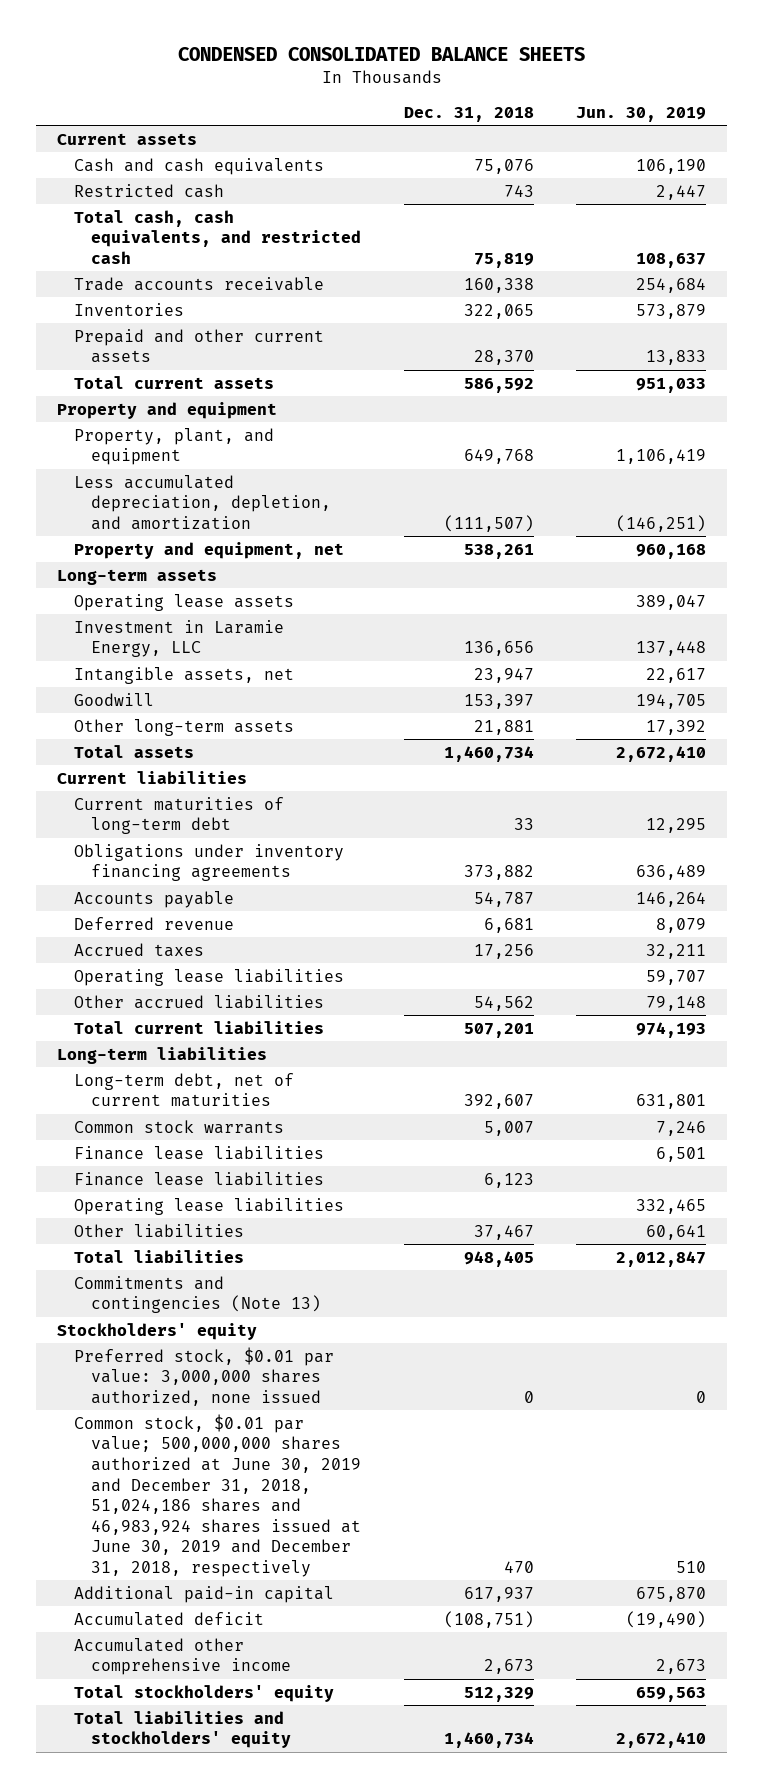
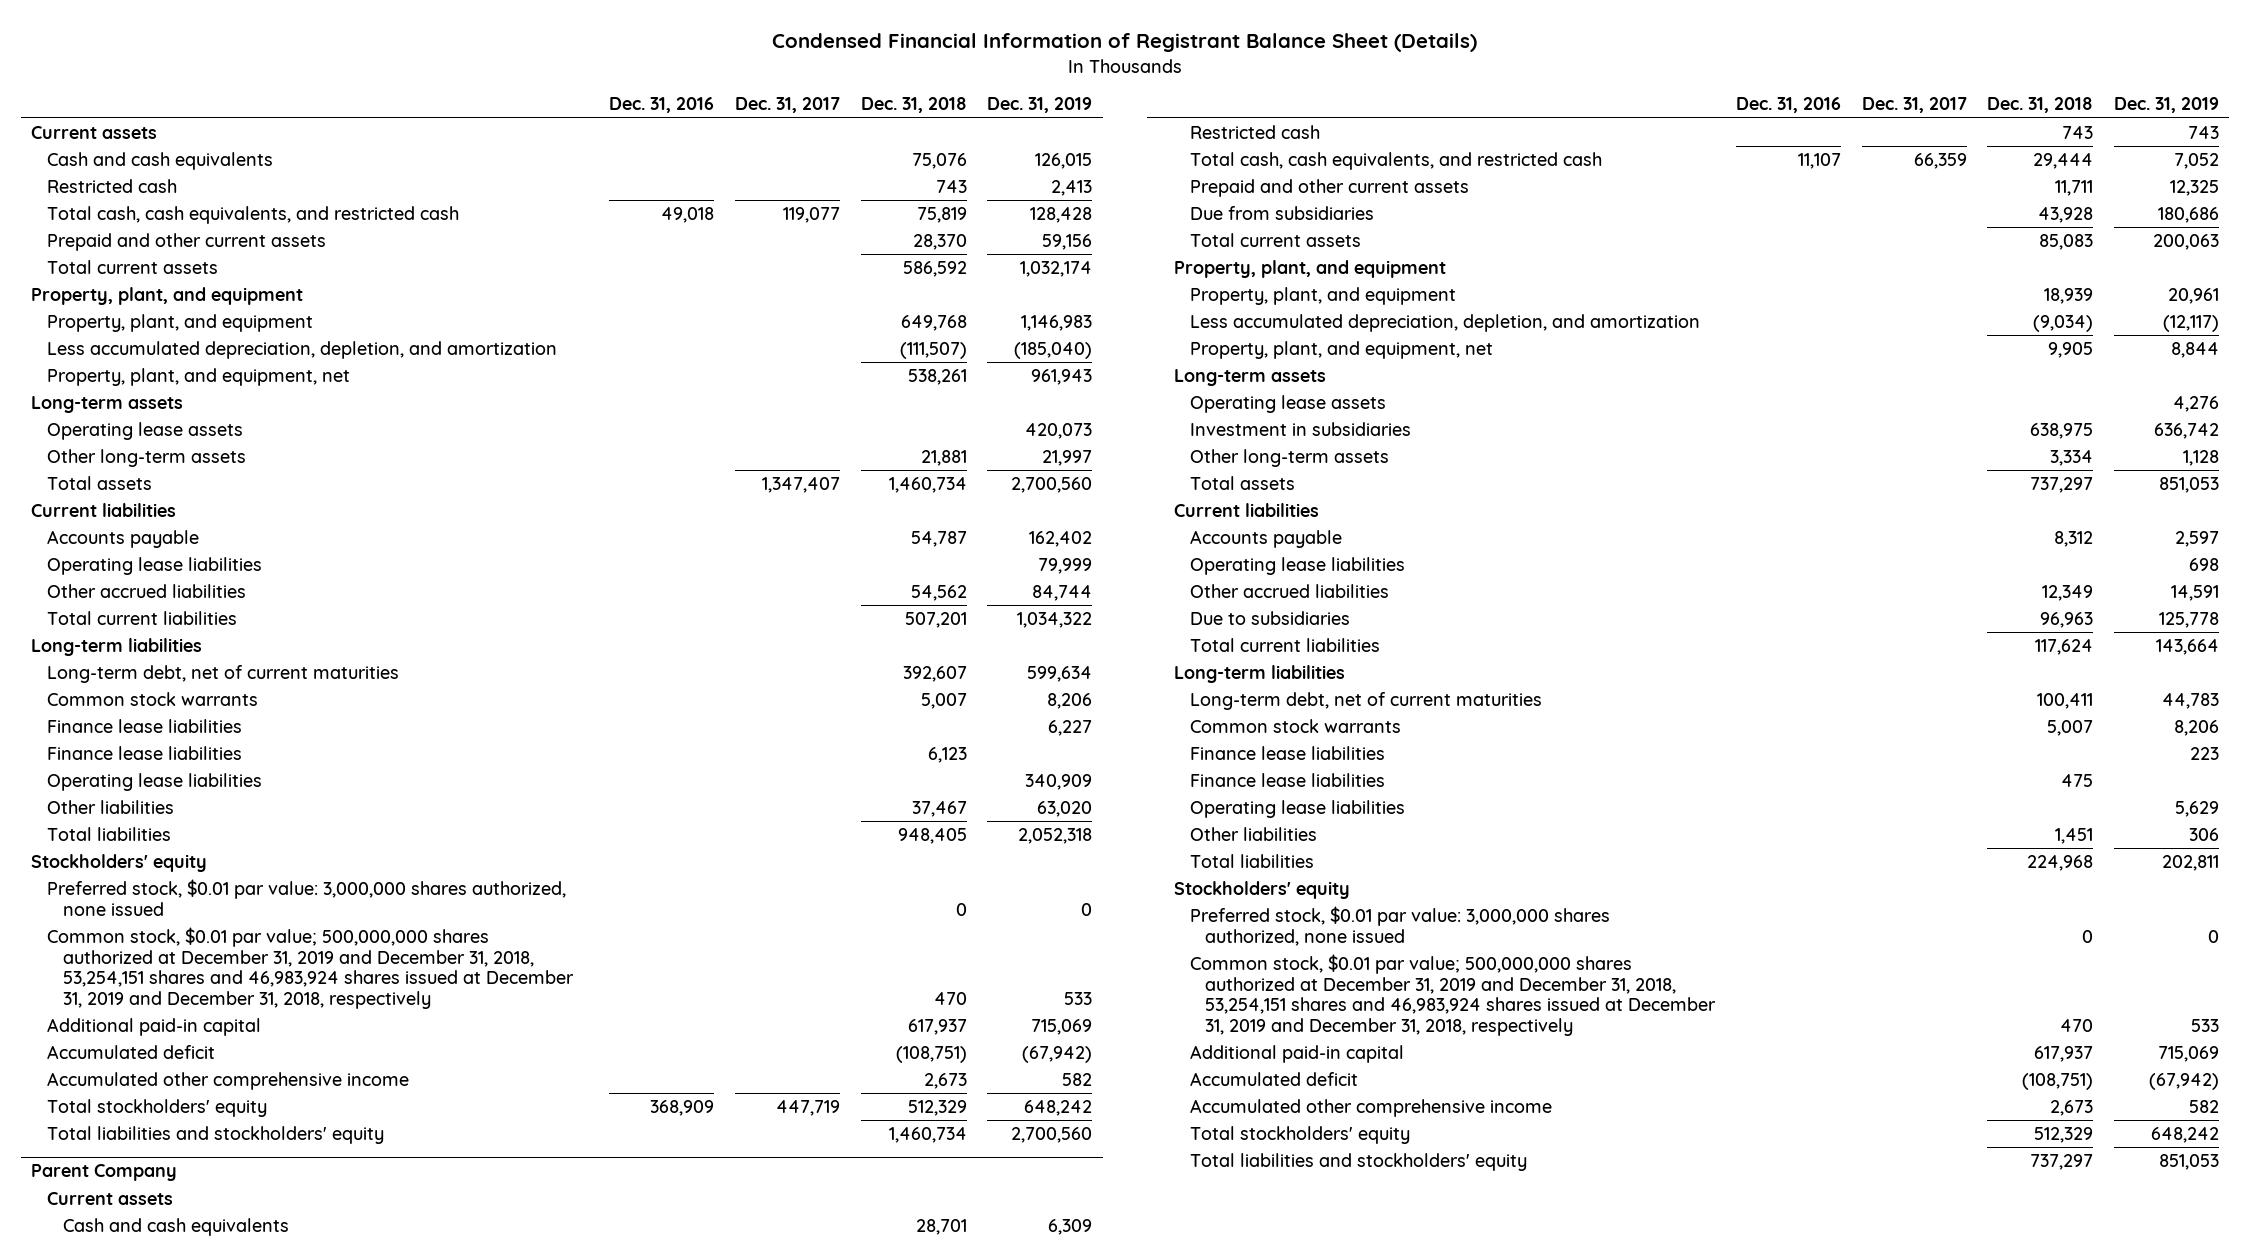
[177,47,585,62] CONDENSED CONSOLIDATED BALANCE SHEETS -> [772,33,1478,53] Condensed Financial Information of Registrant Balance Sheet (Details)
[576,106,707,122] Jun. 30, 2019 -> none
none -> [609,97,715,114] Dec. 31, 2016
none -> [735,97,841,114] Dec. 31, 2017
none -> [987,97,1093,114] Dec. 31, 2019
[74,276,325,291] Trade accounts receivable -> none
[74,302,185,316] Inventories -> none
[57,401,278,419] Property and equipment -> [31,287,304,306] Property, plant, and equipment
[74,541,345,559] Property and equipment, net -> [46,368,350,387] Property, plant, and equipment, net
[74,619,285,658] Investment in Laramie Energy, LLC -> none
[74,666,295,684] Intangible assets, net -> none
[74,692,155,706] Goodwill -> none
[74,796,285,835] Current maturities of long-term debt -> none
[74,843,345,882] Obligations under inventory financing agreements -> none
[74,916,235,930] Deferred revenue -> none
[74,942,205,957] Accrued taxes -> none
[74,1275,322,1314] Commitments and contingencies (Note 13) -> none
[74,1413,362,1578] Common stock, $0.01 par value; 500,000,000 shares authorized at June 30, 2019 and December 31, 2018, 51,024,186 shares and 46,983,924 shares issued at June 30, 2019 and December 31, 2018, respectively -> [46,927,574,1010] Common stock, $0.01 par value; 500,000,000 shares authorized at December 31, 2019 and December 31, 2018, 53,254,151 shares and 46,983,924 shares issued at December 31, 2019 and December 31, 2018, respectively
none -> [31,1164,178,1182] Parent Company
none -> [46,1192,173,1206] Current assets
none -> [62,1218,289,1237] Cash and cash equivalents
none -> [1189,125,1320,140] Restricted cash
none -> [1189,152,1602,171] Total cash, cash equivalents, and restricted cash
none -> [1189,179,1469,198] Prepaid and other current assets
none -> [1189,206,1374,221] Due from subsidiaries
none -> [1189,233,1361,248] Total current assets
none -> [1173,260,1446,279] Property, plant, and equipment
none -> [1189,287,1456,306] Property, plant, and equipment
none -> [1189,314,1700,333] Less accumulated depreciation, depletion, and amortization
none -> [1189,341,1493,360] Property, plant, and equipment, net
none -> [1173,369,1326,387] Long-term assets
none -> [1189,395,1386,414] Operating lease assets
none -> [1189,422,1411,437] Investment in subsidiaries
none -> [1189,449,1389,468] Other long-term assets
none -> [1189,476,1295,491] Total assets
none -> [1173,503,1319,518] Current liabilities
none -> [1189,530,1342,549] Accounts payable
none -> [1189,557,1405,576] Operating lease liabilities
none -> [1189,584,1389,599] Other accrued liabilities
none -> [1189,611,1350,626] Due to subsidiaries
none -> [1189,638,1380,653] Total current liabilities
none -> [1173,665,1345,684] Long-term liabilities
none -> [1189,692,1542,711] Long-term debt, net of current maturities
none -> [1189,719,1401,734] Common stock warrants
none -> [1189,746,1385,761] Finance lease liabilities
none -> [1189,773,1385,788] Finance lease liabilities
none -> [1189,800,1405,819] Operating lease liabilities
none -> [1189,827,1317,842] Other liabilities
none -> [1189,854,1314,869] Total liabilities
none -> [1173,881,1350,900] Stockholders' equity
none -> [1189,906,1610,946] Preferred stock, $0.01 par value: 3,000,000 shares authorized, none issued
none -> [1189,954,1717,1037] Common stock, $0.01 par value; 500,000,000 shares authorized at December 31, 2019 and December 31, 2018, 53,254,151 shares and 46,983,924 shares issued at December 31, 2019 and December 31, 2018, respectively
none -> [1189,1045,1404,1064] Additional paid-in capital
none -> [1189,1072,1358,1087] Accumulated deficit
none -> [1189,1099,1552,1118] Accumulated other comprehensive income
none -> [1189,1126,1410,1145] Total stockholders' equity
none -> [1189,1153,1527,1172] Total liabilities and stockholders' equity

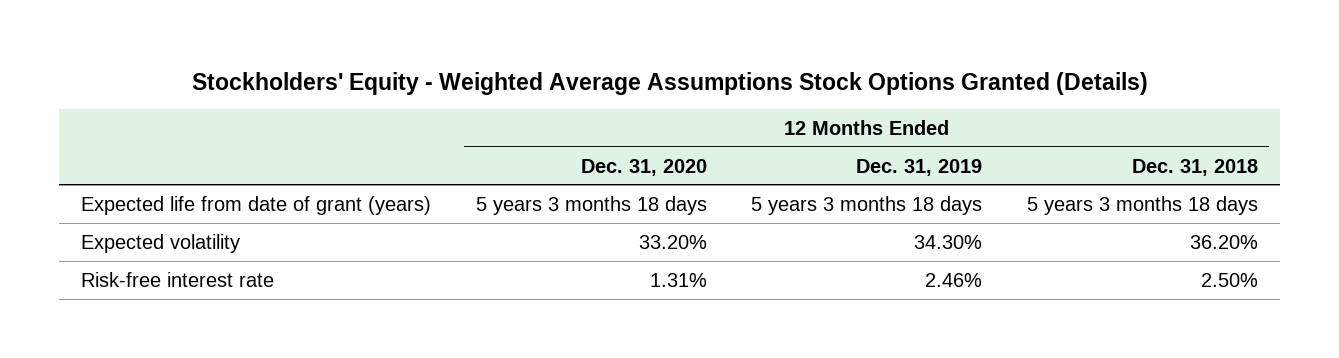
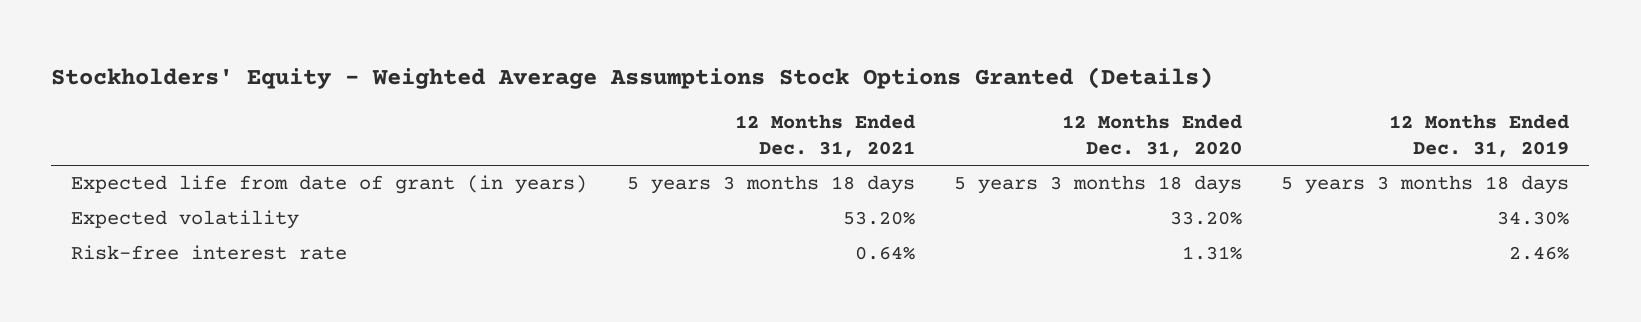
[1132,158,1259,176] Dec. 31, 2018 -> none
none -> [734,113,915,157] 12 Months Ended Dec. 31, 2021
[80,195,431,215] Expected life from date of grant (years) -> [71,175,588,195] Expected life from date of grant (in years)

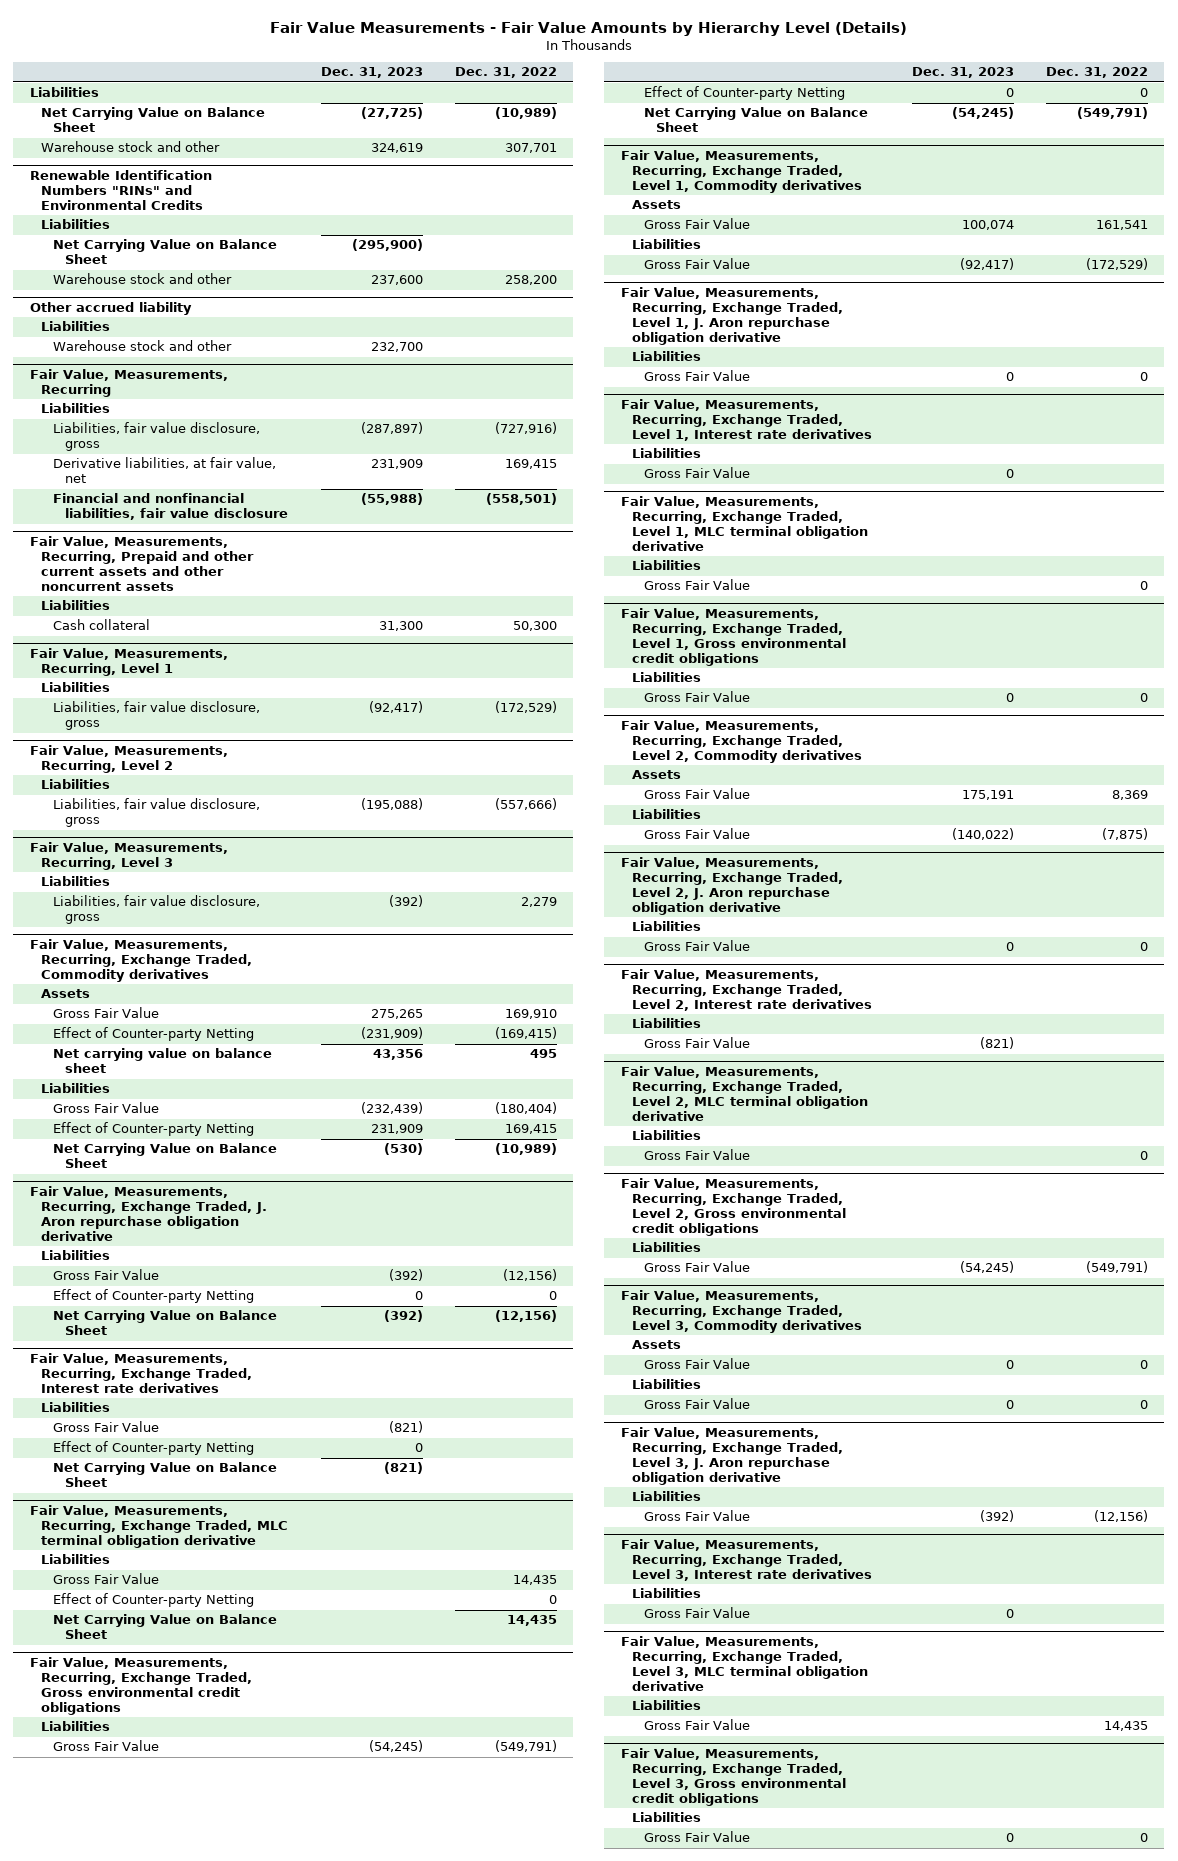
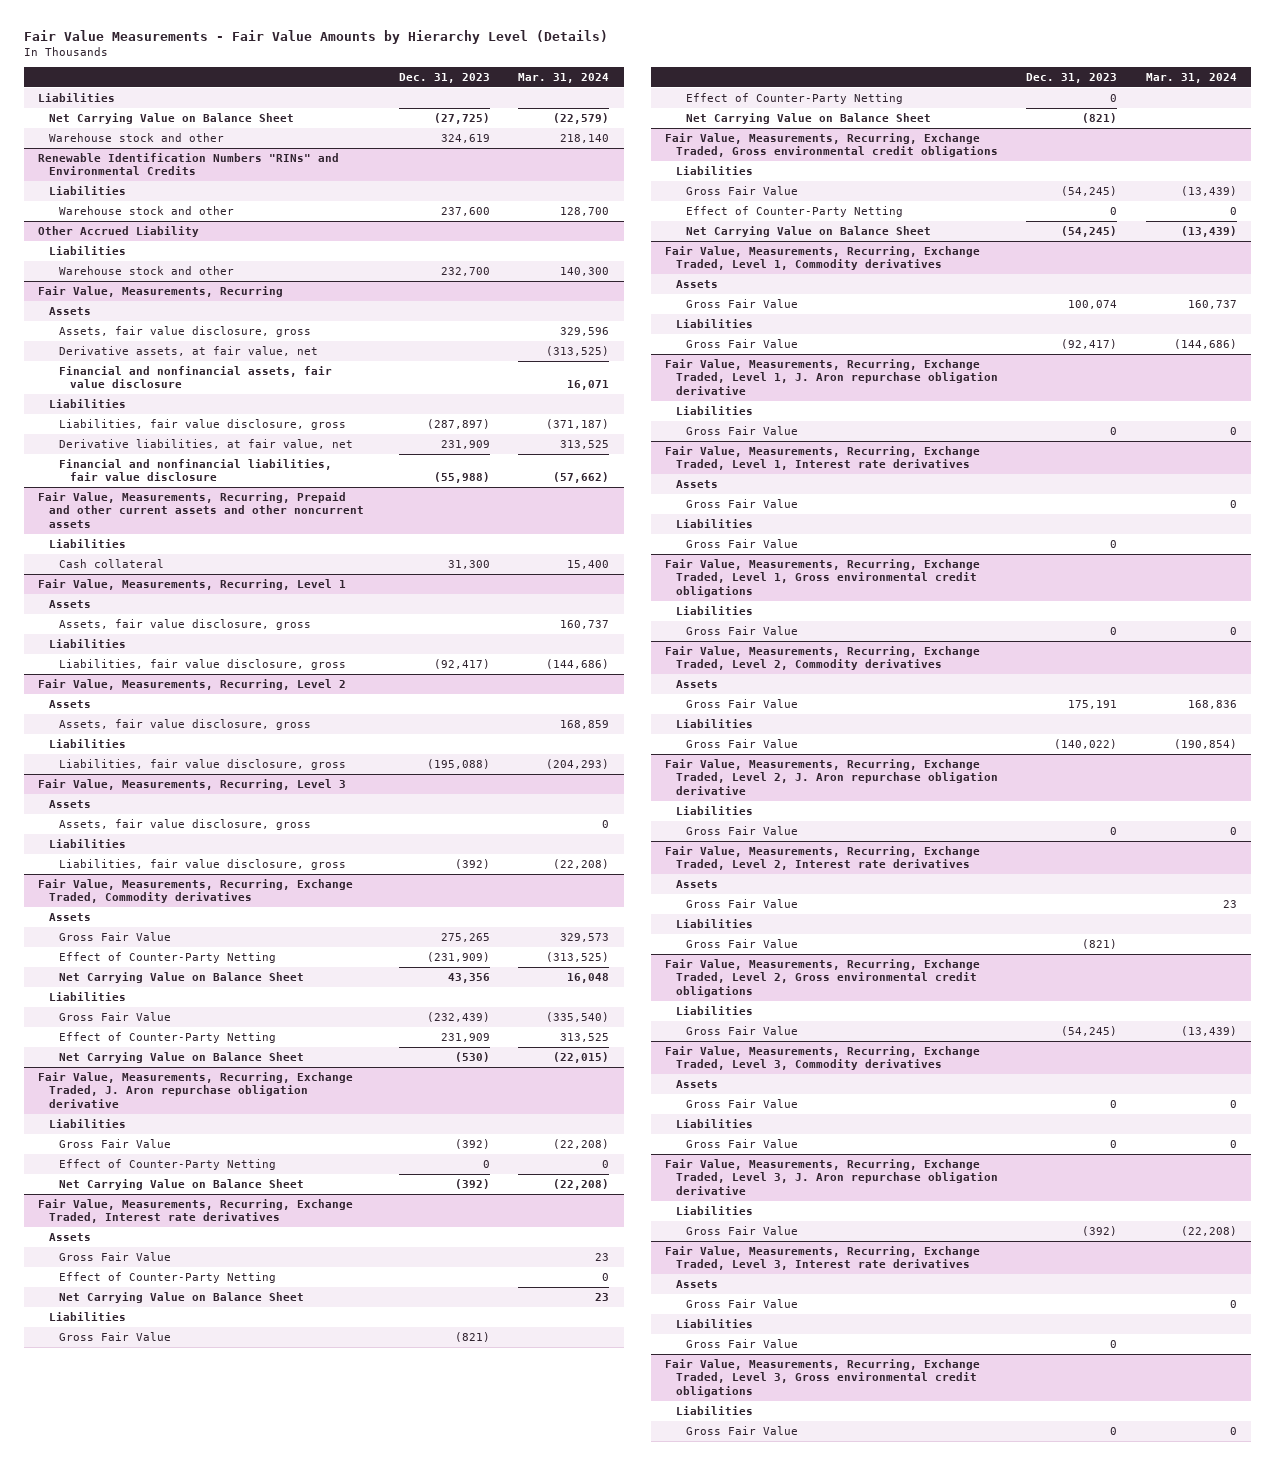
[455,67,558,79] Dec. 31, 2022 -> none
none -> [518,72,610,83] Mar. 31, 2024
[52,239,277,265] Net Carrying Value on Balance Sheet -> none
[29,301,192,315] Other accrued liability -> [38,225,200,237] Other Accrued Liability
none -> [48,306,91,315] Assets
none -> [59,325,312,337] Assets, fair value disclosure, gross
none -> [59,345,319,356] Derivative assets, at fair value, net
none -> [59,365,333,389] Financial and nonfinancial assets, fair value disclosure
none -> [48,599,91,608] Assets
none -> [59,618,312,630] Assets, fair value disclosure, gross
none -> [48,699,91,708] Assets
none -> [59,718,312,730] Assets, fair value disclosure, gross
none -> [48,799,91,808] Assets
none -> [59,818,312,830] Assets, fair value disclosure, gross
[52,1027,254,1042] Effect of Counter-party Netting -> [59,951,277,963] Effect of Counter-Party Netting
[52,1048,272,1074] Net carrying value on balance sheet -> [59,971,305,983] Net Carrying Value on Balance Sheet
[52,1122,254,1137] Effect of Counter-party Netting -> [59,1031,277,1043] Effect of Counter-Party Netting
[52,1289,254,1304] Effect of Counter-party Netting -> [59,1158,277,1170] Effect of Counter-Party Netting
none -> [48,1232,91,1241] Assets
none -> [59,1251,172,1261] Gross Fair Value
none -> [59,1271,277,1283] Effect of Counter-Party Netting
none -> [59,1291,305,1303] Net Carrying Value on Balance Sheet
[52,1441,254,1456] Effect of Counter-party Netting -> [686,92,904,104] Effect of Counter-Party Netting
[29,1504,289,1548] Fair Value, Measurements, Recurring, Exchange Traded, MLC terminal obligation derivative -> none
[41,1554,111,1565] Liabilities -> none
[52,1573,159,1585] Gross Fair Value -> none
[52,1593,254,1608] Effect of Counter-party Netting -> none
[52,1614,277,1640] Net Carrying Value on Balance Sheet -> none
[644,86,846,101] Effect of Counter-party Netting -> [686,205,904,217] Effect of Counter-Party Netting
none -> [675,479,718,488] Assets
none -> [686,498,799,508] Gross Fair Value
[620,495,869,551] Fair Value, Measurements, Recurring, Exchange Traded, Level 1, MLC terminal obligation derivative -> none
[632,560,702,571] Liabilities -> none
[644,579,751,591] Gross Fair Value -> none
none -> [675,879,718,888] Assets
none -> [686,898,799,908] Gross Fair Value
[620,1065,869,1121] Fair Value, Measurements, Recurring, Exchange Traded, Level 2, MLC terminal obligation derivative -> none
[632,1130,702,1141] Liabilities -> none
[644,1149,751,1161] Gross Fair Value -> none
none -> [675,1279,718,1288] Assets
none -> [686,1298,799,1308] Gross Fair Value
[620,1635,869,1691] Fair Value, Measurements, Recurring, Exchange Traded, Level 3, MLC terminal obligation derivative -> none
[632,1700,702,1711] Liabilities -> none
[644,1719,751,1731] Gross Fair Value -> none

